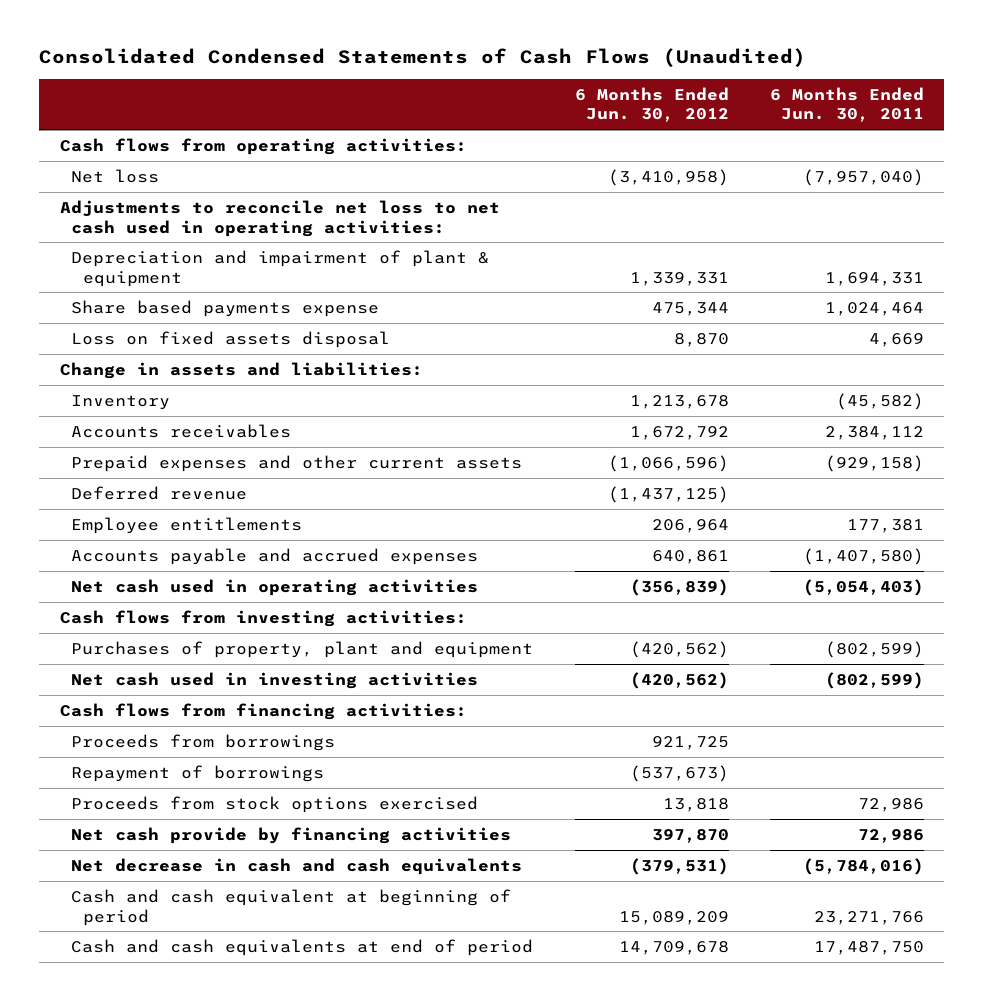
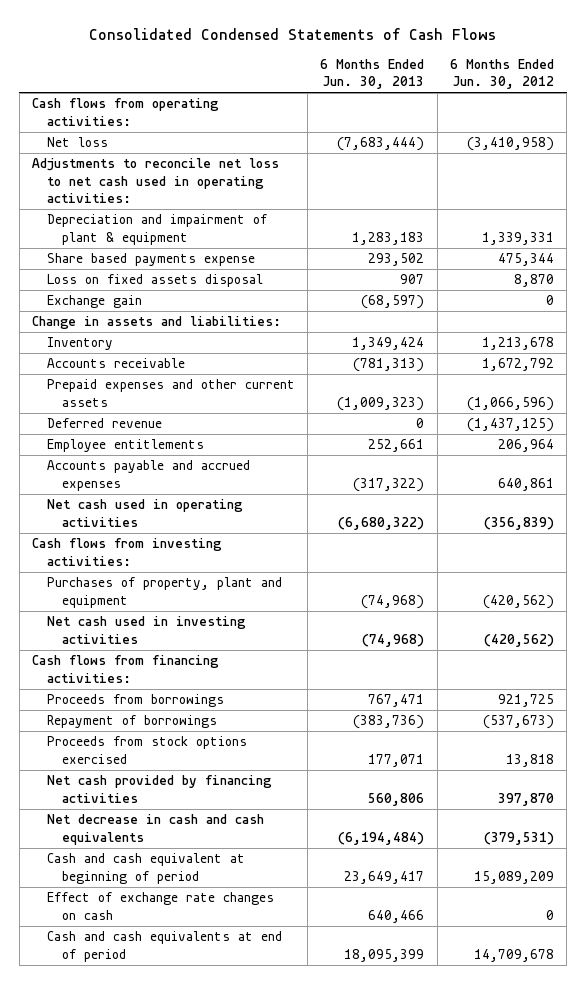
[38,48,806,68] Consolidated Condensed Statements of Cash Flows (Unaudited) -> [88,27,496,40] Consolidated Condensed Statements of Cash Flows
[769,86,924,123] 6 Months Ended Jun. 30, 2011 -> none
none -> [320,58,425,89] 6 Months Ended Jun. 30, 2013
none -> [46,295,142,309] Exchange gain
[71,423,292,438] Accounts receivables -> [46,358,185,369] Accounts receivable
[71,826,512,844] Net cash provide by financing activities -> [46,775,272,803] Net cash provided by financing activities
none -> [46,892,274,920] Effect of exchange rate changes on cash

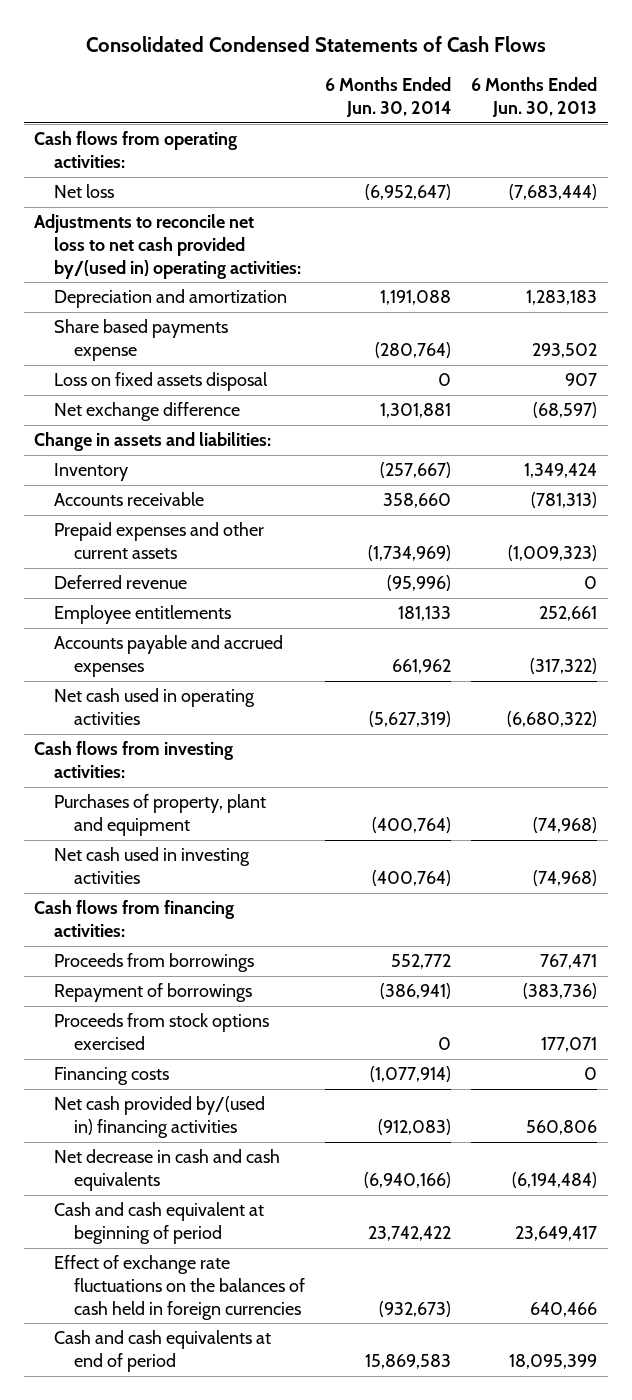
[450,58,555,89] 6 Months Ended Jun. 30, 2012 -> none
none -> [325,77,452,118] 6 Months Ended Jun. 30, 2014
[31,158,279,204] Adjustments to reconcile net loss to net cash used in operating activities: -> [34,214,302,279] Adjustments to reconcile net loss to net cash provided by/(used in) operating activities:
[46,214,267,245] Depreciation and impairment of plant & equipment -> [54,289,288,309] Depreciation and amortization
[46,295,142,309] Exchange gain -> [54,402,241,422] Net exchange difference
none -> [54,1067,170,1086] Financing costs
[46,775,272,803] Net cash provided by financing activities -> [54,1096,266,1138] Net cash provided by/(used in) financing activities
[46,892,274,920] Effect of exchange rate changes on cash -> [54,1255,306,1320] Effect of exchange rate fluctuations on the balances of cash held in foreign currencies

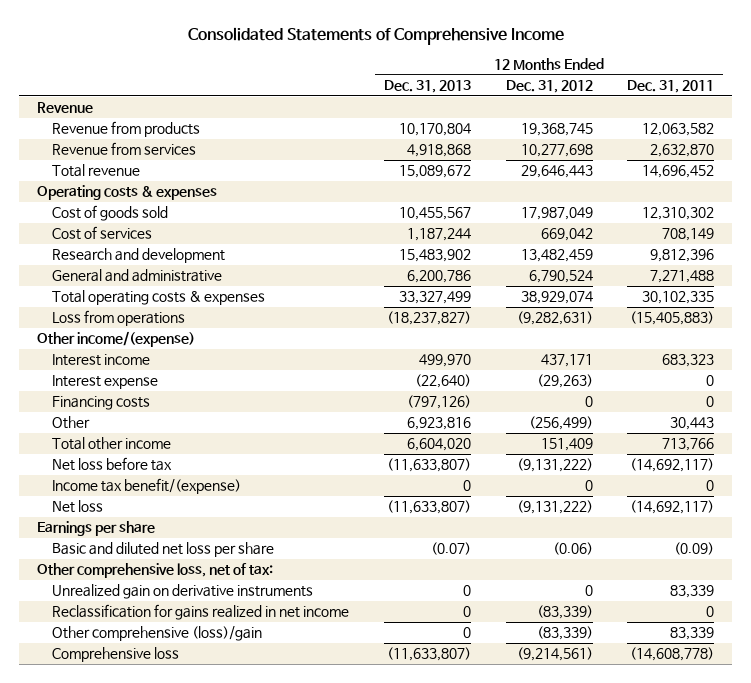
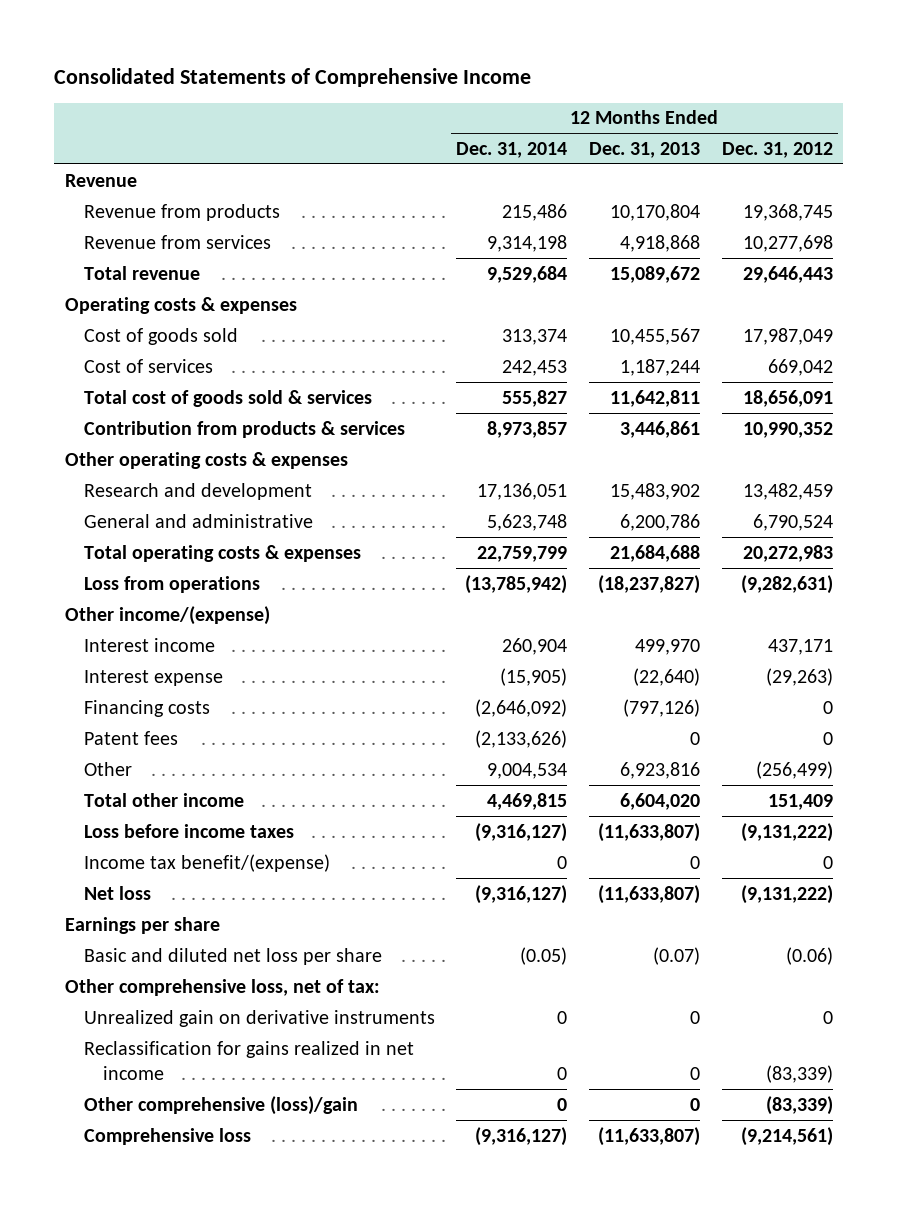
[627,80,715,94] Dec. 31, 2011 -> none
none -> [456,141,568,158] Dec. 31, 2014
none -> [83,389,372,407] Total cost of goods sold & services
none -> [83,420,405,438] Contribution from products & services
none -> [64,451,348,469] Other operating costs & expenses
[398,291,471,305] 33,327,499 -> [609,544,700,562] 21,684,688
[520,291,593,305] 38,929,074 -> [742,544,833,562] 20,272,983
none -> [83,730,178,745] Patent fees
[51,457,172,472] Net loss before tax -> [83,823,294,838] Loss before income taxes

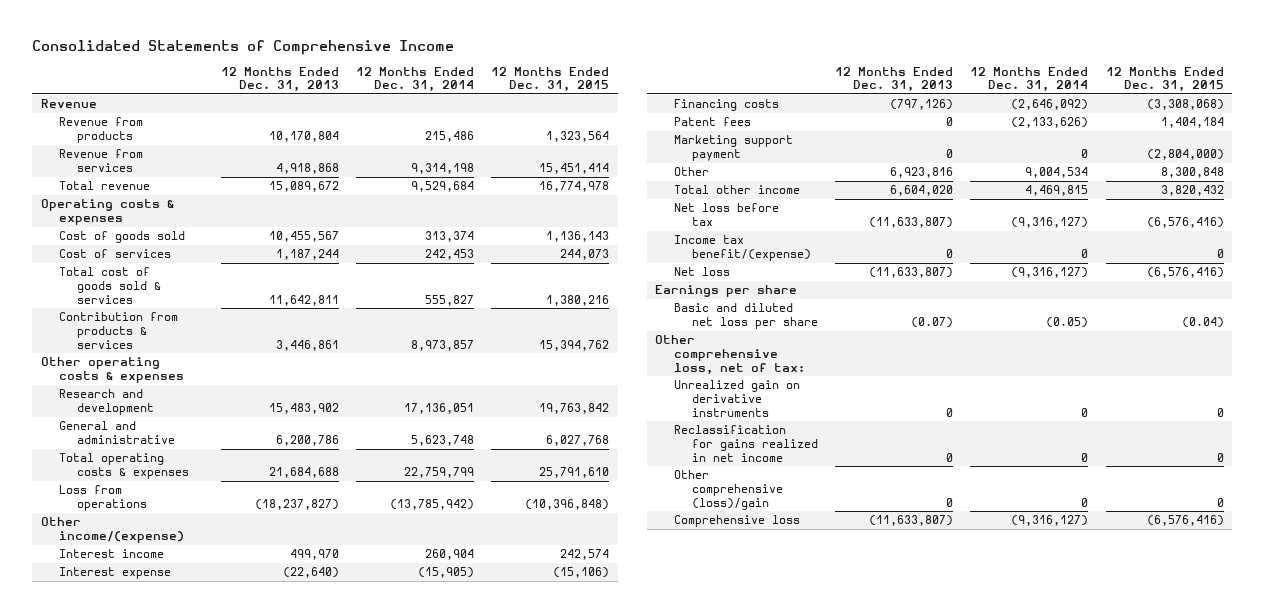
[721,141,833,158] Dec. 31, 2012 -> none
none -> [491,66,610,93] 12 Months Ended Dec. 31, 2015
none -> [673,135,793,162] Marketing support payment
[83,823,294,838] Loss before income taxes -> [673,203,779,227] Net loss before tax

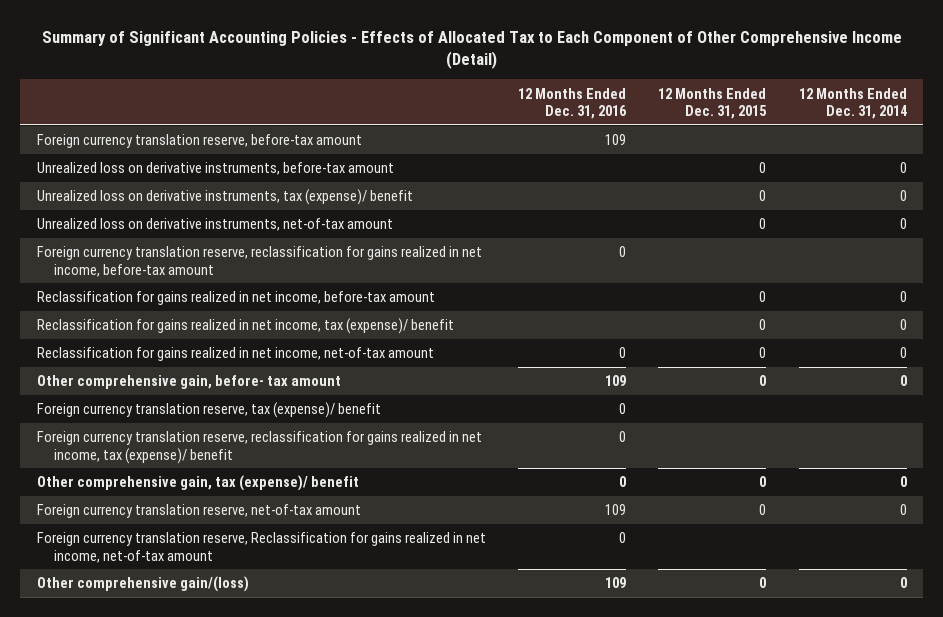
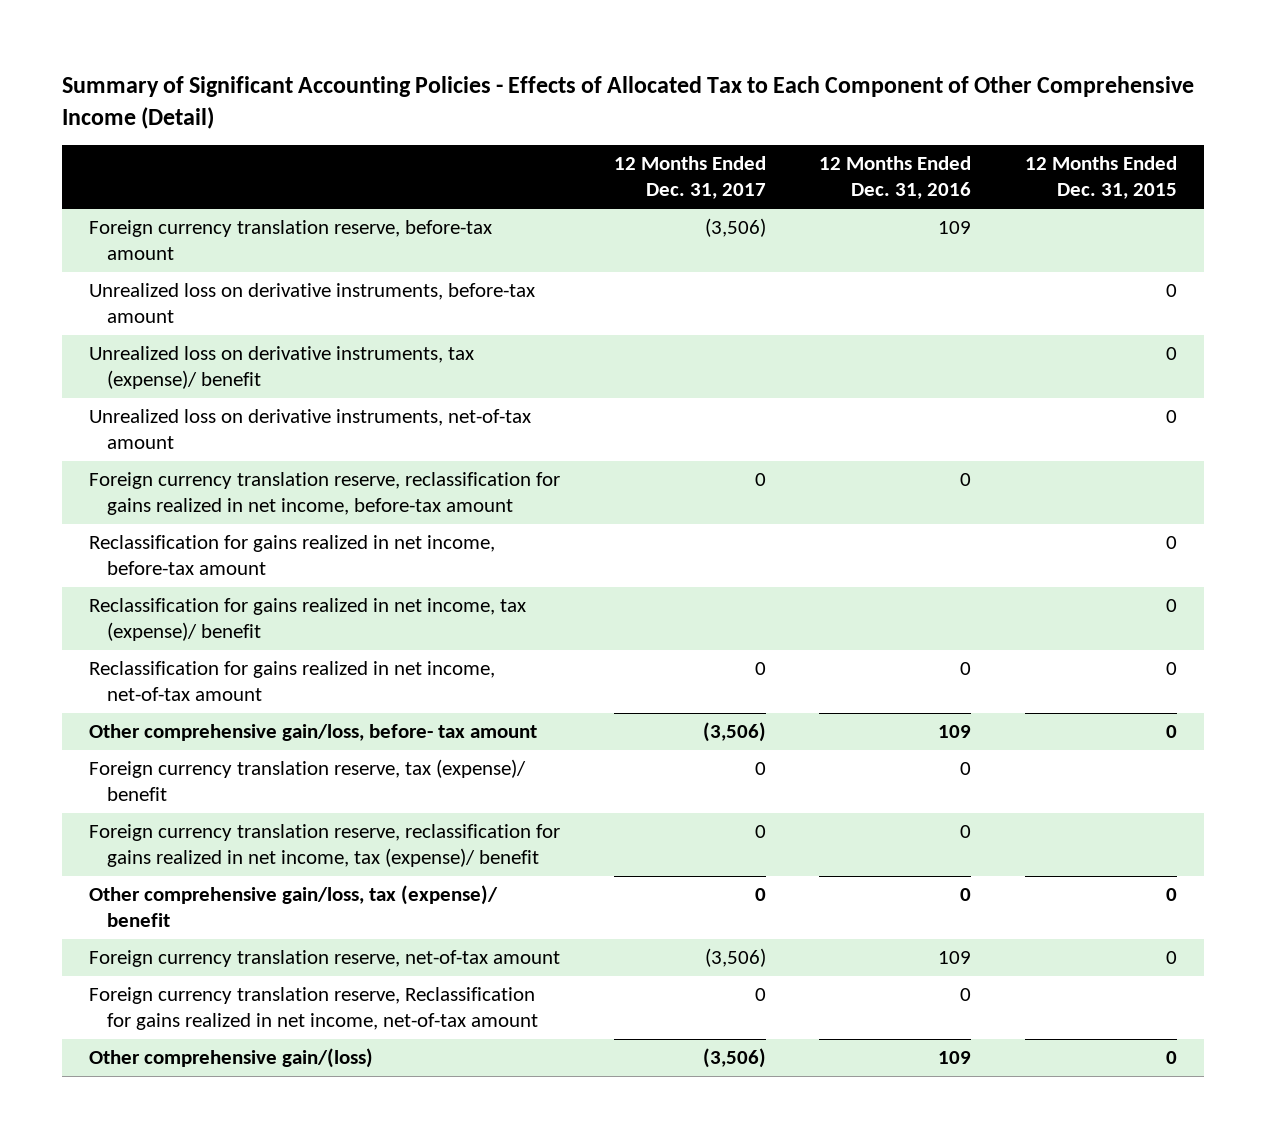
[798,87,907,120] 12 Months Ended Dec. 31, 2014 -> none
none -> [613,156,766,200] 12 Months Ended Dec. 31, 2017
[36,375,341,390] Other comprehensive gain, before- tax amount -> [88,724,537,742] Other comprehensive gain/loss, before- tax amount
[36,475,359,492] Other comprehensive gain, tax (expense)/ benefit -> [88,885,498,928] Other comprehensive gain/loss, tax (expense)/ benefit

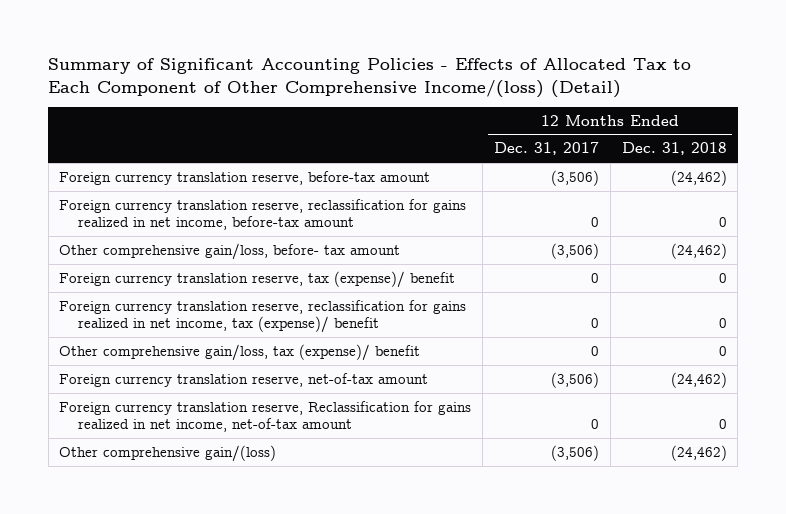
[61,76,1194,129] Summary of Significant Accounting Policies - Effects of Allocated Tax to Each Component of Other Comprehensive Income (Detail) -> [48,58,692,98] Summary of Significant Accounting Policies - Effects of Allocated Tax to Each Component of Other Comprehensive Income/(loss) (Detail)
[819,156,972,200] 12 Months Ended Dec. 31, 2016 -> none
[1025,156,1178,200] 12 Months Ended Dec. 31, 2015 -> none
none -> [621,142,727,156] Dec. 31, 2018
[88,283,535,324] Unrealized loss on derivative instruments, before-tax amount -> none
[88,346,474,390] Unrealized loss on derivative instruments, tax (expense)/ benefit -> none
[88,409,531,450] Unrealized loss on derivative instruments, net-of-tax amount -> none
[88,535,495,576] Reclassification for gains realized in net income, before-tax amount -> none
[88,598,526,642] Reclassification for gains realized in net income, tax (expense)/ benefit -> none
[88,661,495,702] Reclassification for gains realized in net income, net-of-tax amount -> none

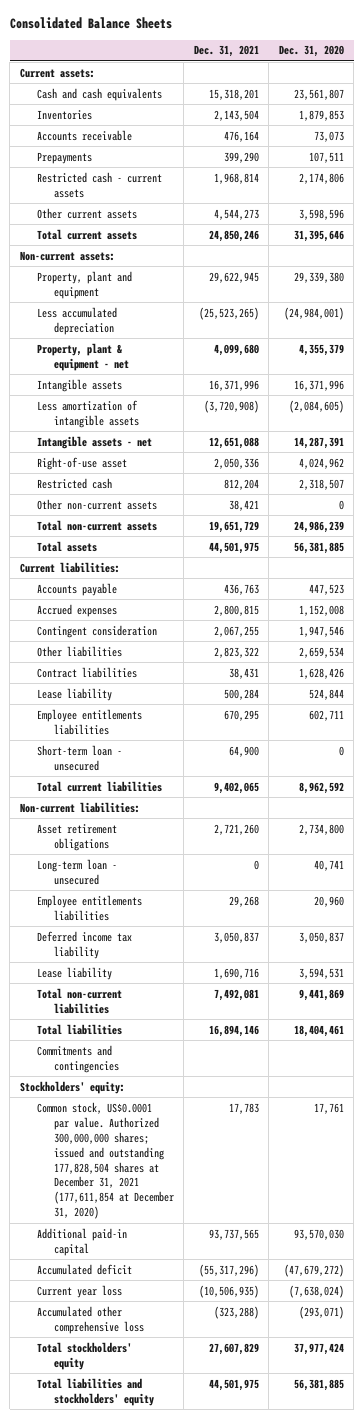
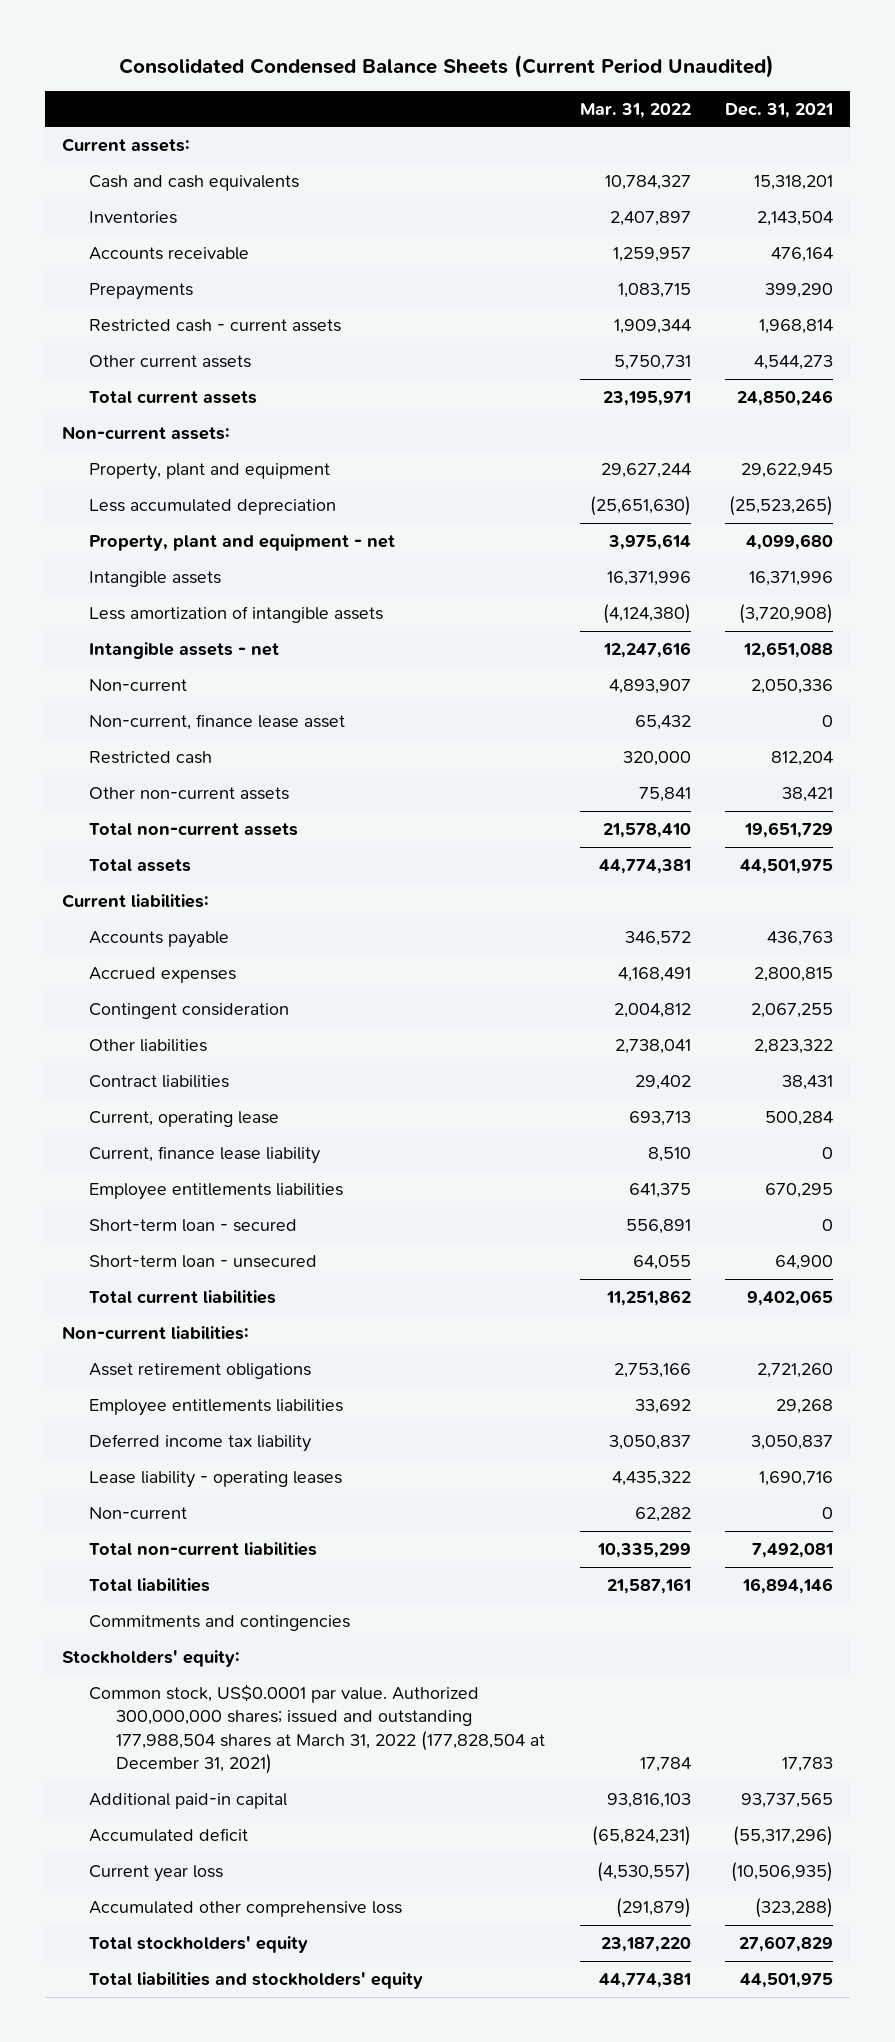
[9,16,172,29] Consolidated Balance Sheets -> [119,54,775,78] Consolidated Condensed Balance Sheets (Current Period Unaudited)
[278,45,344,58] Dec. 31, 2020 -> none
none -> [579,102,691,118] Mar. 31, 2022
[36,342,129,371] Property, plant & equipment - net -> [88,534,395,552] Property, plant and equipment - net
[36,456,127,470] Right-of-use asset -> [88,679,187,692] Non-current
none -> [88,714,345,731] Non-current, finance lease asset
[36,687,112,701] Lease liability -> [88,1111,279,1128] Current, operating lease
none -> [88,1146,320,1165] Current, finance lease liability
none -> [88,1219,297,1233] Short-term loan - secured
[36,858,117,885] Long-term loan - unsecured -> none
[36,966,112,980] Lease liability -> [88,1471,342,1489] Lease liability - operating leases
none -> [88,1507,187,1520] Non-current
[36,1101,174,1220] Common stock, US$0.0001 par value. Authorized 300,000,000 shares; issued and outstanding 177,828,504 shares at December 31, 2021 (177,611,854 at December 31, 2020) -> [88,1684,546,1775] Common stock, US$0.0001 par value. Authorized 300,000,000 shares; issued and outstanding 177,988,504 shares at March 31, 2022 (177,828,504 at December 31, 2021)

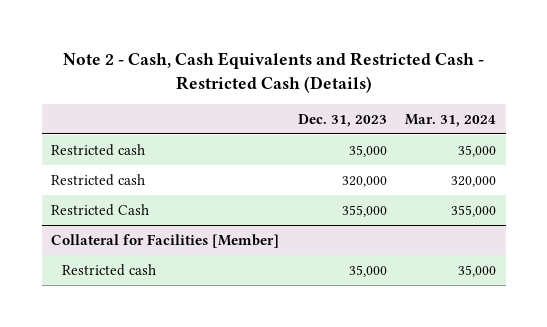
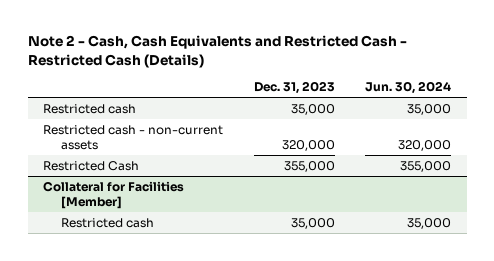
[405,113,497,127] Mar. 31, 2024 -> none
none -> [365,81,452,95] Jun. 30, 2024
[51,173,146,186] Restricted cash -> [43,124,224,150] Restricted cash - non-current assets

